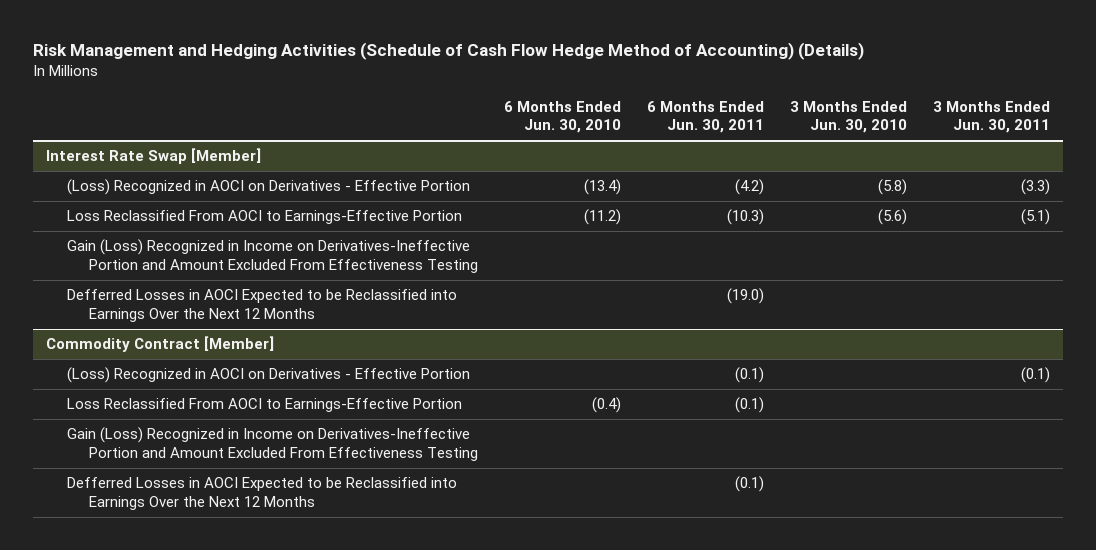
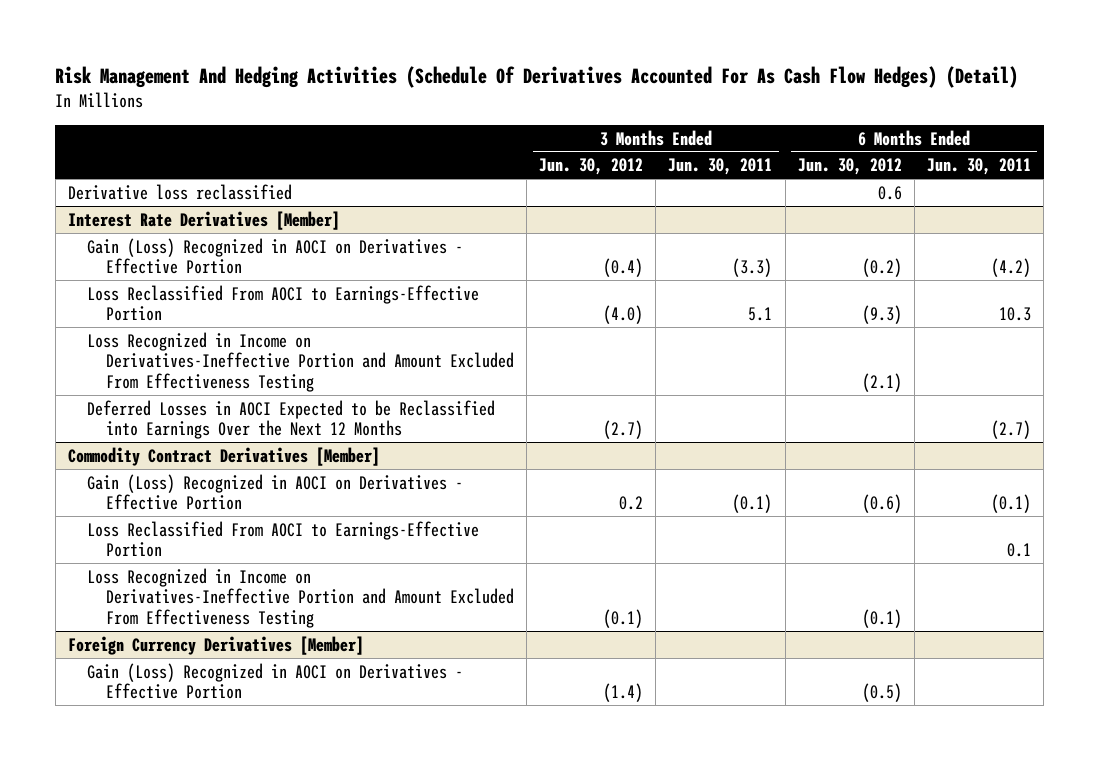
[32,42,864,61] Risk Management and Hedging Activities (Schedule of Cash Flow Hedge Method of Accounting) (Details) -> [55,66,1019,89] Risk Management And Hedging Activities (Schedule Of Derivatives Accounted For As Cash Flow Hedges) (Detail)
[504,100,622,134] 6 Months Ended Jun. 30, 2010 -> none
[790,100,908,134] 3 Months Ended Jun. 30, 2010 -> none
none -> [539,158,644,176] Jun. 30, 2012
none -> [797,158,902,176] Jun. 30, 2012
[67,477,458,511] Defferred Losses in AOCI Expected to be Reclassified into Earnings Over the Next 12 Months -> none
none -> [67,183,292,200] Derivative loss reclassified
[45,148,261,165] Interest Rate Swap [Member] -> [67,210,340,230] Interest Rate Derivatives [Member]
[67,179,471,196] (Loss) Recognized in AOCI on Derivatives - Effective Portion -> [86,237,463,275] Gain (Loss) Recognized in AOCI on Derivatives - Effective Portion
[727,209,765,226] (10.3) -> [999,307,1032,322] 10.3
[1021,209,1051,226] (5.1) -> [748,307,773,322] 5.1
[67,239,479,274] Gain (Loss) Recognized in Income on Derivatives-Ineffective Portion and Amount Excluded From Effectiveness Testing -> [86,331,514,393] Loss Recognized in Income on Derivatives-Ineffective Portion and Amount Excluded From Effectiveness Testing
[67,289,458,323] Defferred Losses in AOCI Expected to be Reclassified into Earnings Over the Next 12 Months -> [86,399,495,440] Deferred Losses in AOCI Expected to be Reclassified into Earnings Over the Next 12 Months
[727,288,765,305] (19.0) -> [991,420,1032,440] (2.7)
[45,336,274,353] Commodity Contract [Member] -> [67,446,380,466] Commodity Contract Derivatives [Member]
[67,367,471,384] (Loss) Recognized in AOCI on Derivatives - Effective Portion -> [86,473,463,511] Gain (Loss) Recognized in AOCI on Derivatives - Effective Portion
[735,397,765,414] (0.1) -> [1007,543,1032,558] 0.1
[67,427,479,462] Gain (Loss) Recognized in Income on Derivatives-Ineffective Portion and Amount Excluded From Effectiveness Testing -> [86,567,514,629] Loss Recognized in Income on Derivatives-Ineffective Portion and Amount Excluded From Effectiveness Testing
none -> [67,635,364,655] Foreign Currency Derivatives [Member]
none -> [86,662,463,700] Gain (Loss) Recognized in AOCI on Derivatives - Effective Portion

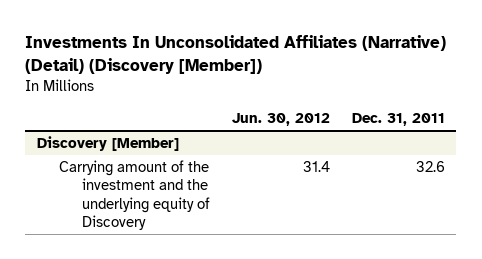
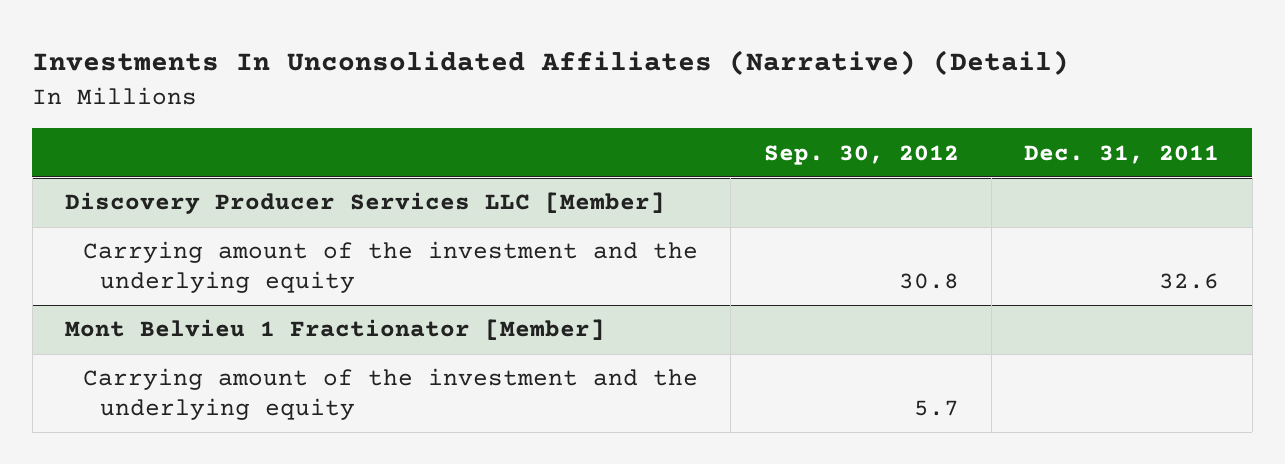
[25,35,447,75] Investments In Unconsolidated Affiliates (Narrative) (Detail) (Discovery [Member]) -> [32,50,1070,76] Investments In Unconsolidated Affiliates (Narrative) (Detail)
[231,113,330,127] Jun. 30, 2012 -> none
none -> [763,144,959,165] Sep. 30, 2012
[36,136,179,152] Discovery [Member] -> [65,192,666,215] Discovery Producer Services LLC [Member]
[59,160,210,231] Carrying amount of the investment and the underlying equity of Discovery -> [82,241,698,294] Carrying amount of the investment and the underlying equity
none -> [65,319,606,341] Mont Belvieu 1 Fractionator [Member]
none -> [82,368,698,421] Carrying amount of the investment and the underlying equity

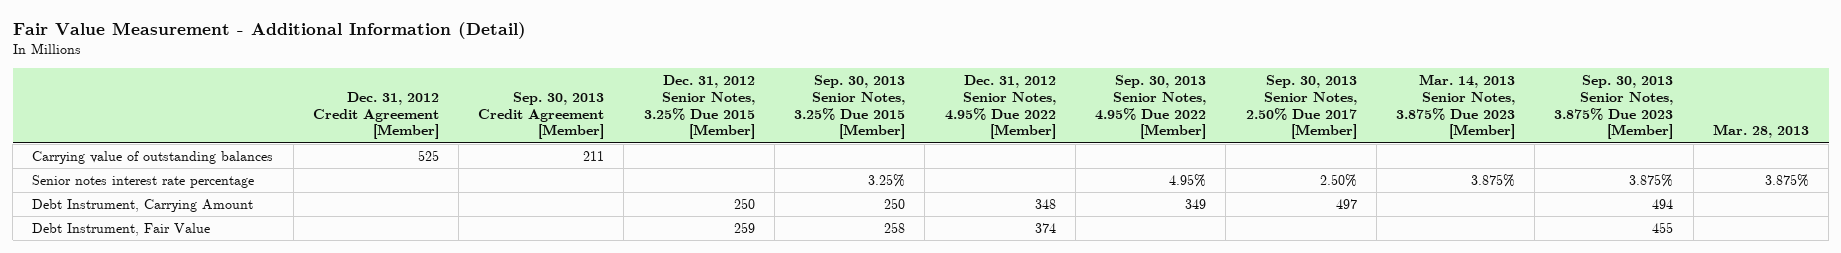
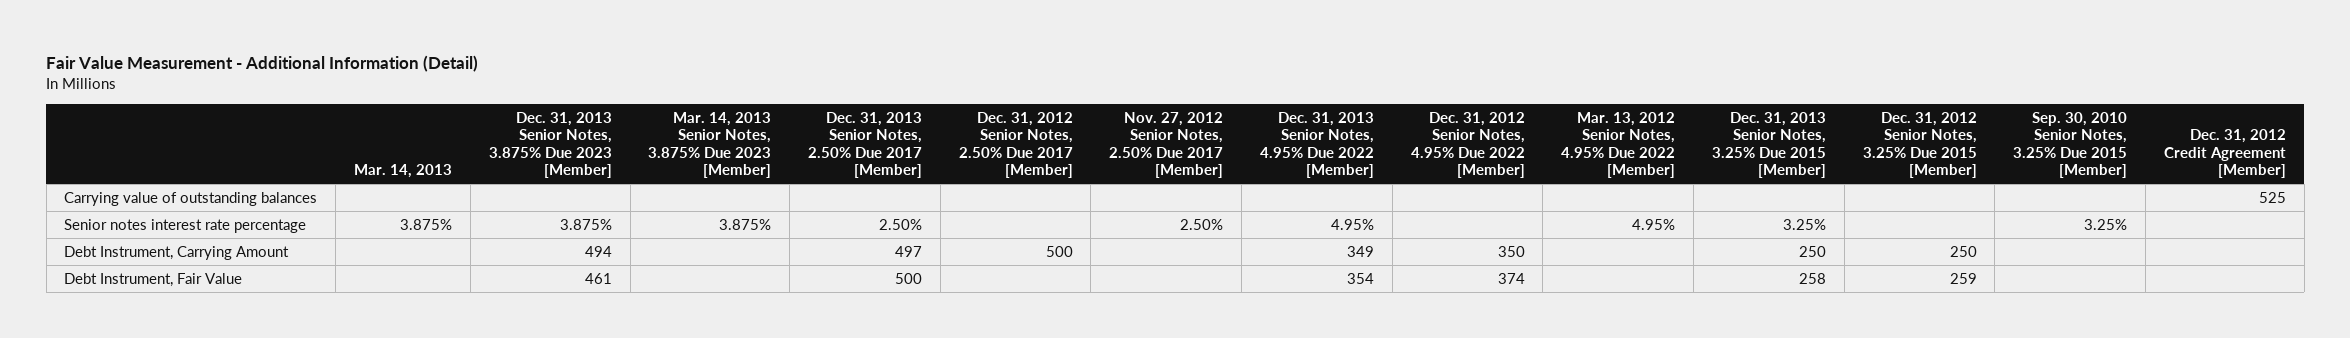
[478,91,605,140] Sep. 30, 2013 Credit Agreement [Member] -> none
[794,75,906,140] Sep. 30, 2013 Senior Notes, 3.25% Due 2015 [Member] -> none
[1095,75,1207,140] Sep. 30, 2013 Senior Notes, 4.95% Due 2022 [Member] -> none
[1245,75,1357,140] Sep. 30, 2013 Senior Notes, 2.50% Due 2017 [Member] -> none
[1554,75,1674,140] Sep. 30, 2013 Senior Notes, 3.875% Due 2023 [Member] -> none
[1712,124,1809,139] Mar. 28, 2013 -> none
none -> [354,163,453,178] Mar. 14, 2013
none -> [488,112,612,178] Dec. 31, 2013 Senior Notes, 3.875% Due 2023 [Member]
none -> [808,112,923,178] Dec. 31, 2013 Senior Notes, 2.50% Due 2017 [Member]
none -> [958,112,1073,178] Dec. 31, 2012 Senior Notes, 2.50% Due 2017 [Member]
none -> [1109,112,1224,178] Nov. 27, 2012 Senior Notes, 2.50% Due 2017 [Member]
none -> [1259,112,1374,178] Dec. 31, 2013 Senior Notes, 4.95% Due 2022 [Member]
none -> [1561,112,1676,178] Mar. 13, 2012 Senior Notes, 4.95% Due 2022 [Member]
none -> [1711,112,1826,178] Dec. 31, 2013 Senior Notes, 3.25% Due 2015 [Member]
none -> [2013,112,2128,178] Sep. 30, 2010 Senior Notes, 3.25% Due 2015 [Member]
[1034,199,1056,210] 348 -> [1497,246,1525,258] 350

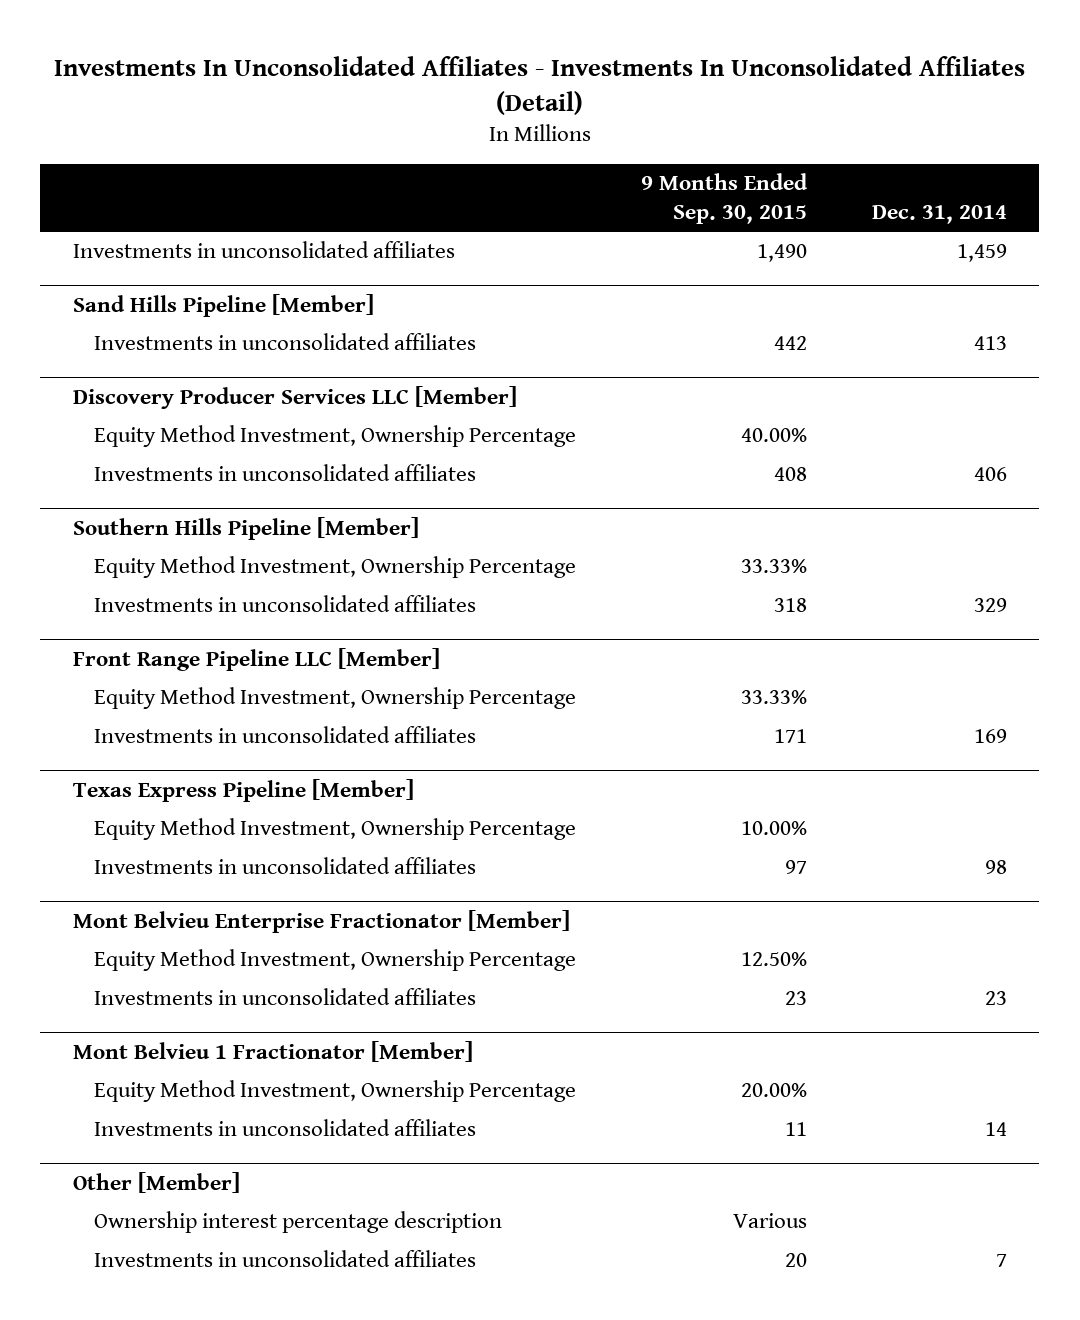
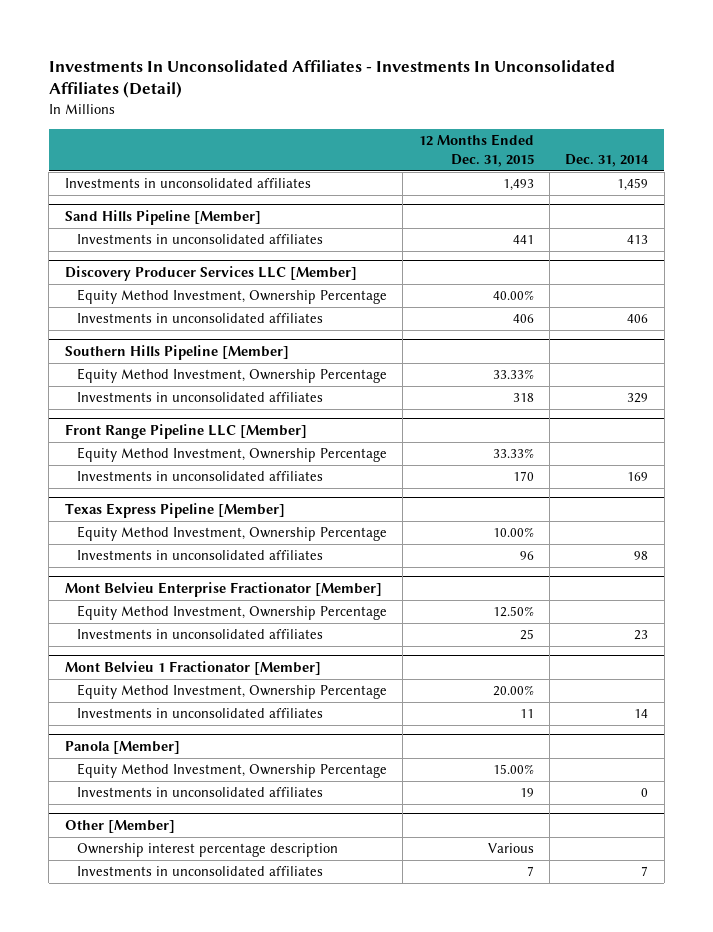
[640,173,808,225] 9 Months Ended Sep. 30, 2015 -> none
none -> [418,133,534,167] 12 Months Ended Dec. 31, 2015
none -> [64,740,180,754] Panola [Member]
none -> [76,763,387,779] Equity Method Investment, Ownership Percentage
none -> [76,787,323,798] Investments in unconsolidated affiliates

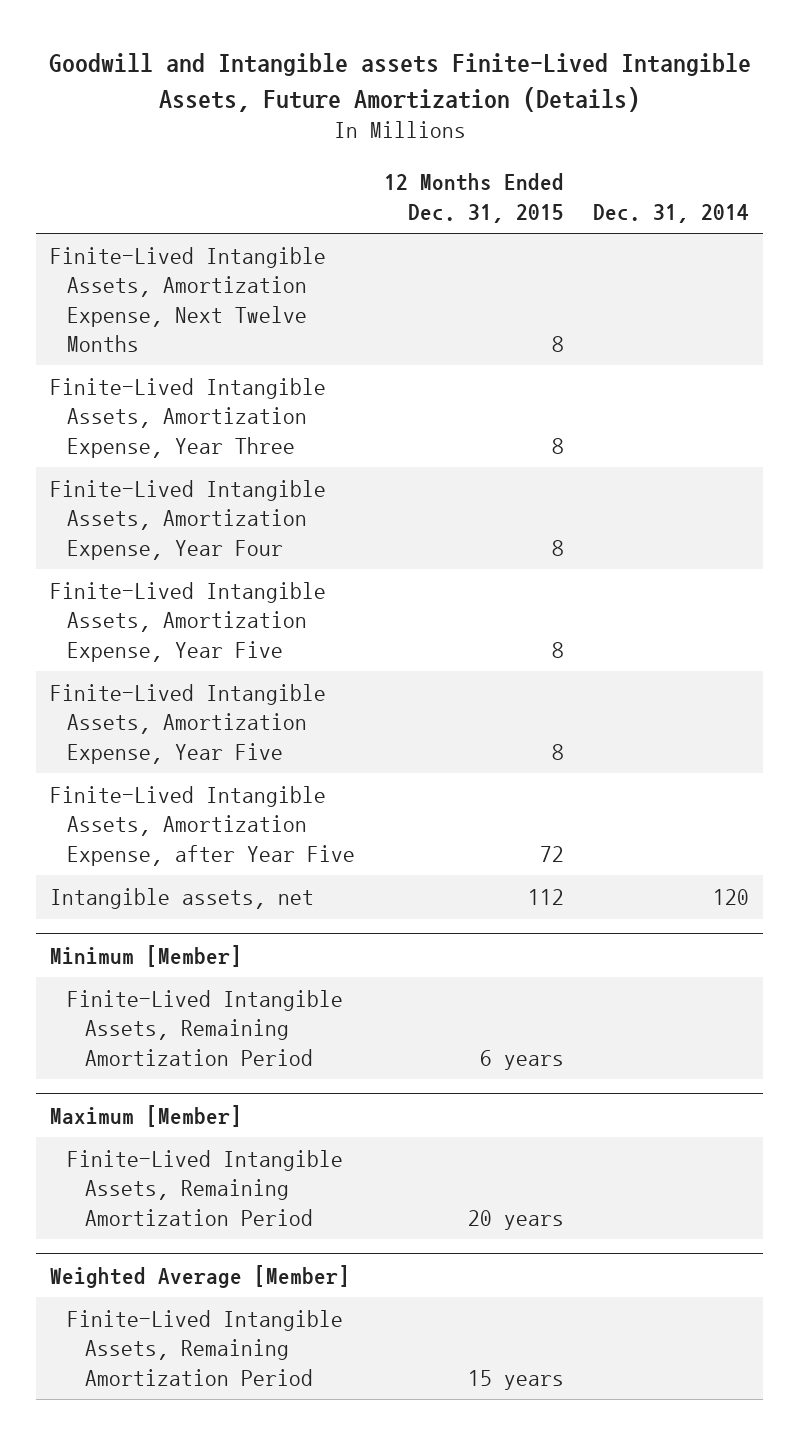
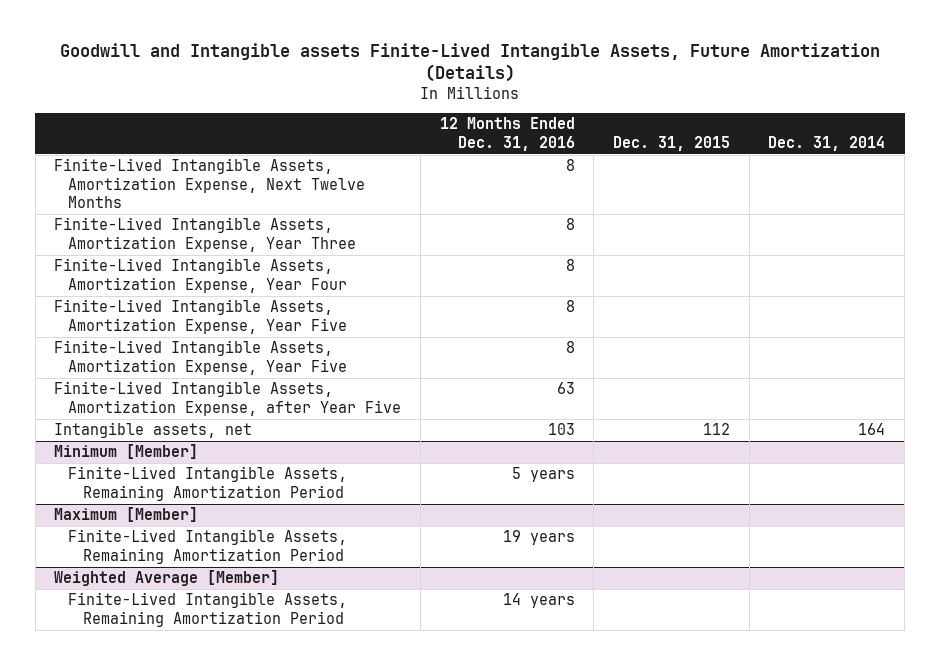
[384,173,565,223] 12 Months Ended Dec. 31, 2015 -> none
none -> [439,117,575,151] 12 Months Ended Dec. 31, 2016
none -> [613,135,731,151] Dec. 31, 2015
[712,889,749,906] 120 -> [858,423,886,436] 164

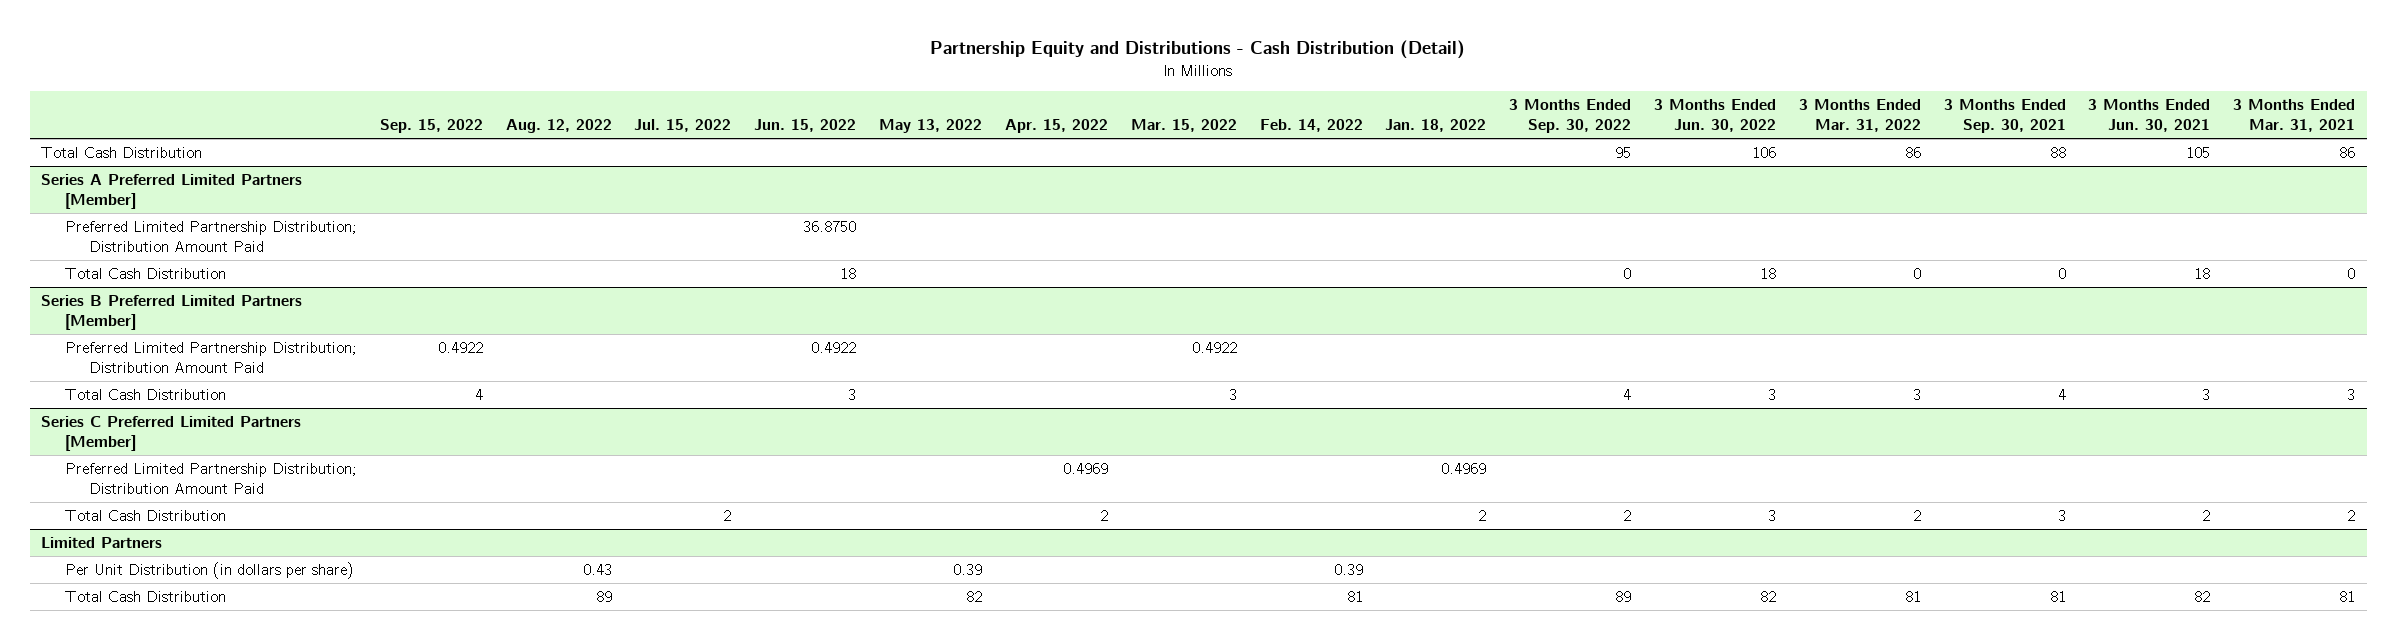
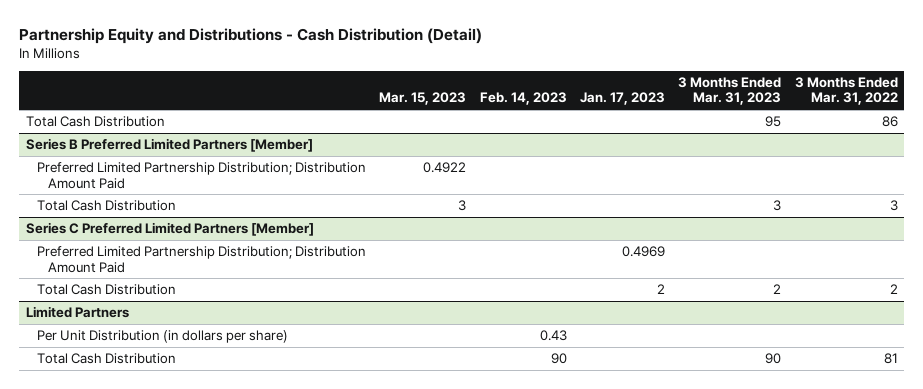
[379,118,483,133] Sep. 15, 2022 -> none
[505,118,612,133] Aug. 12, 2022 -> none
[634,118,732,132] Jul. 15, 2022 -> none
[754,118,857,132] Jun. 15, 2022 -> none
[879,118,983,133] May 13, 2022 -> none
[1004,118,1108,133] Apr. 15, 2022 -> none
[1130,118,1237,132] Mar. 15, 2022 -> none
[1259,118,1363,132] Feb. 14, 2022 -> none
[1385,118,1487,132] Jan. 18, 2022 -> none
[1509,99,1632,133] 3 Months Ended Sep. 30, 2022 -> none
[1653,99,1776,132] 3 Months Ended Jun. 30, 2022 -> none
[1943,99,2066,133] 3 Months Ended Sep. 30, 2021 -> none
[2088,99,2211,132] 3 Months Ended Jun. 30, 2021 -> none
[2233,99,2356,132] 3 Months Ended Mar. 31, 2021 -> none
none -> [379,92,467,106] Mar. 15, 2023
none -> [479,92,567,106] Feb. 14, 2023
none -> [579,92,665,106] Jan. 17, 2023
none -> [678,76,782,106] 3 Months Ended Mar. 31, 2023
[41,174,303,209] Series A Preferred Limited Partners [Member] -> none
[65,221,358,252] Preferred Limited Partnership Distribution; Distribution Amount Paid -> none
[65,268,227,280] Total Cash Distribution -> none

